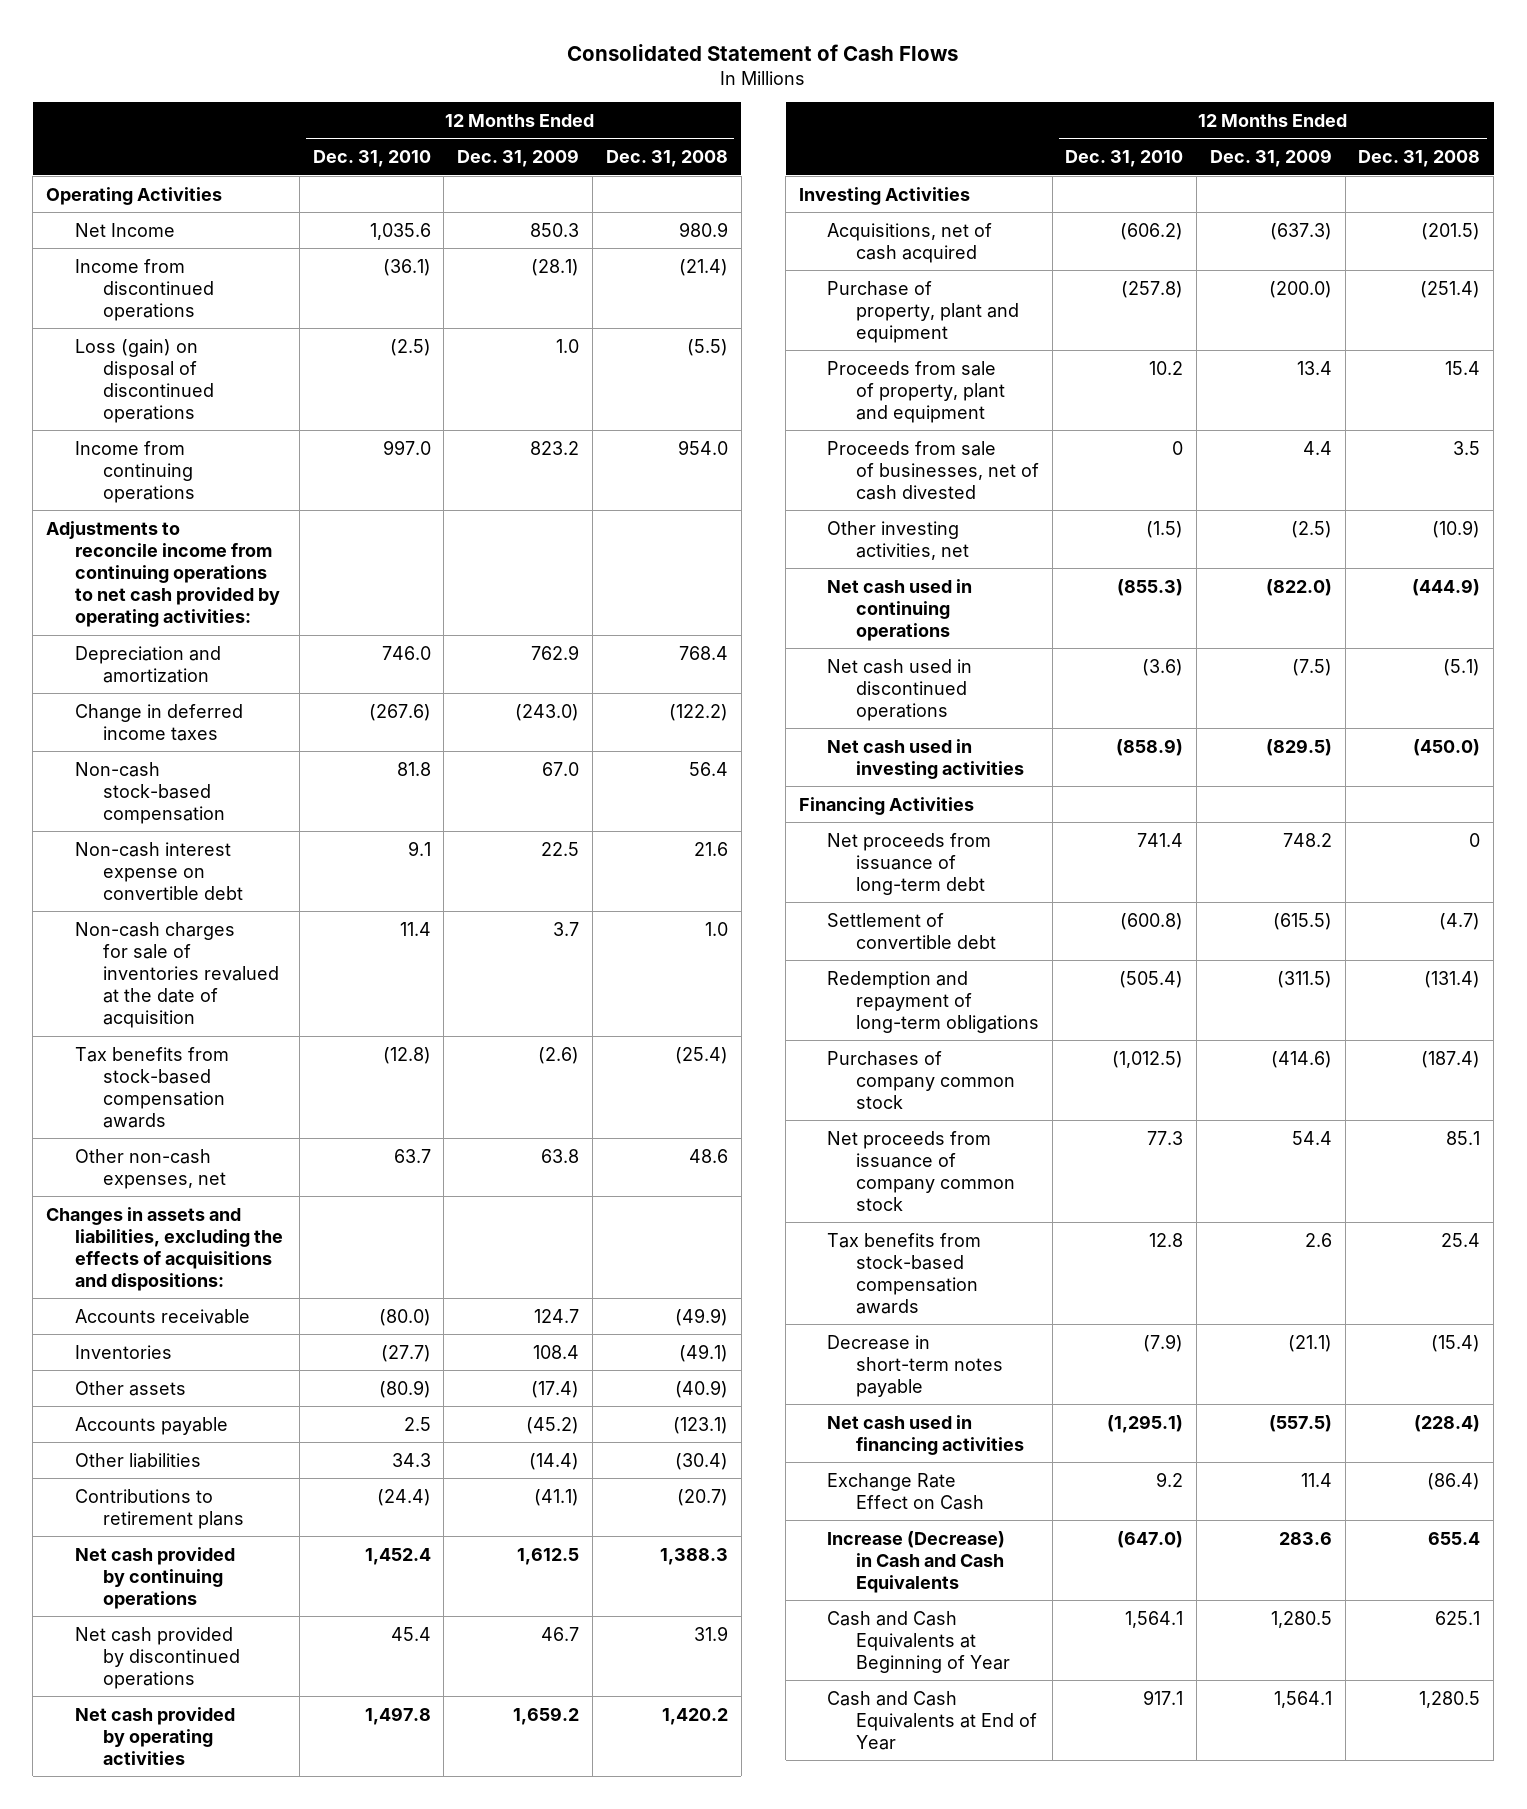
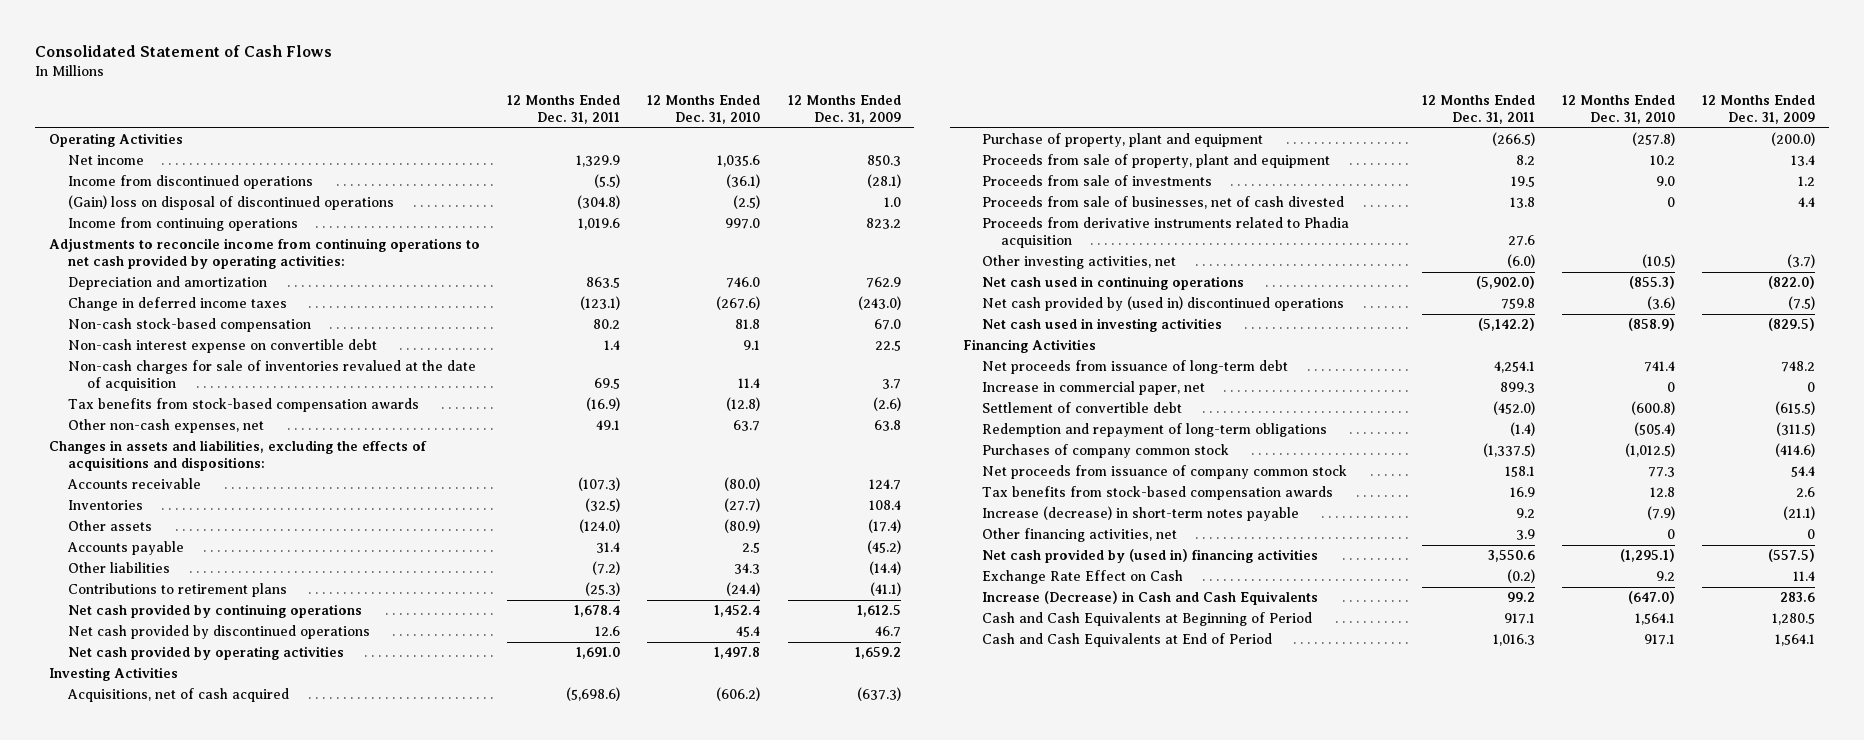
[605,150,728,168] Dec. 31, 2008 -> none
none -> [507,95,621,125] 12 Months Ended Dec. 31, 2011
[74,222,175,237] Net Income -> [67,155,144,166] Net income
[74,338,215,423] Loss (gain) on disposal of discontinued operations -> [67,195,394,211] (Gain) loss on disposal of discontinued operations
none -> [982,175,1213,187] Proceeds from sale of investments
none -> [982,217,1350,249] Proceeds from derivative instruments related to Phadia acquisition
[1146,520,1184,538] (1.5) -> [1641,254,1675,269] (10.5)
[1290,520,1332,538] (2.5) -> [1787,254,1816,269] (3.7)
[827,658,973,721] Net cash used in discontinued operations -> [982,296,1345,312] Net cash provided by (used in) discontinued operations
none -> [982,381,1206,396] Increase in commercial paper, net
[827,1334,1003,1397] Decrease in short-term notes payable -> [982,506,1300,522] Increase (decrease) in short-term notes payable
none -> [982,528,1178,543] Other financing activities, net
[827,1414,1024,1455] Net cash used in financing activities -> [982,549,1319,564] Net cash provided by (used in) financing activities
[827,1610,1010,1673] Cash and Cash Equivalents at Beginning of Year -> [982,612,1313,627] Cash and Cash Equivalents at Beginning of Period
[827,1690,1037,1750] Cash and Cash Equivalents at End of Year -> [982,633,1273,648] Cash and Cash Equivalents at End of Period

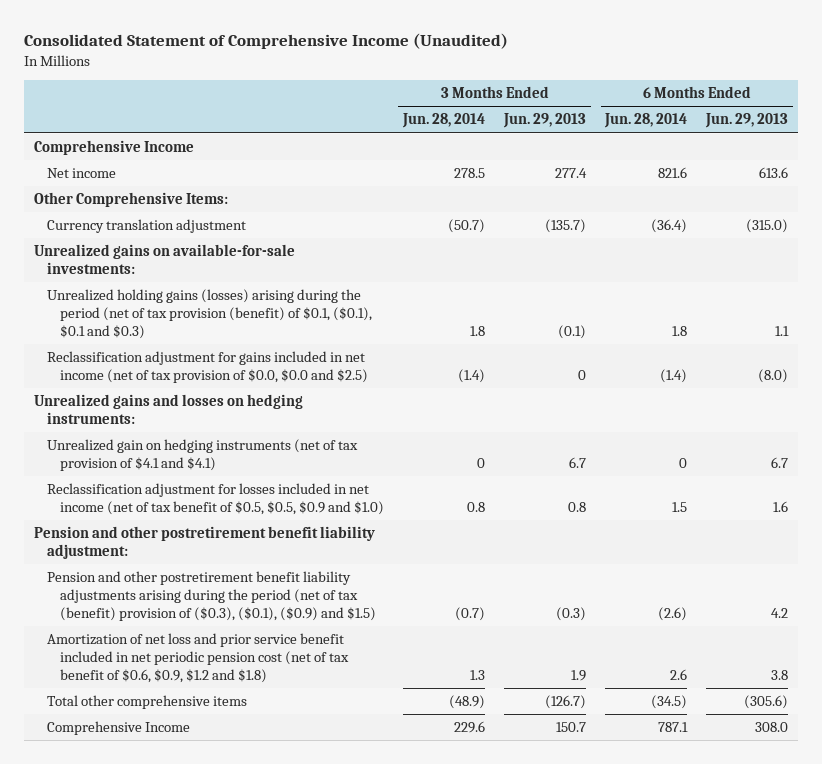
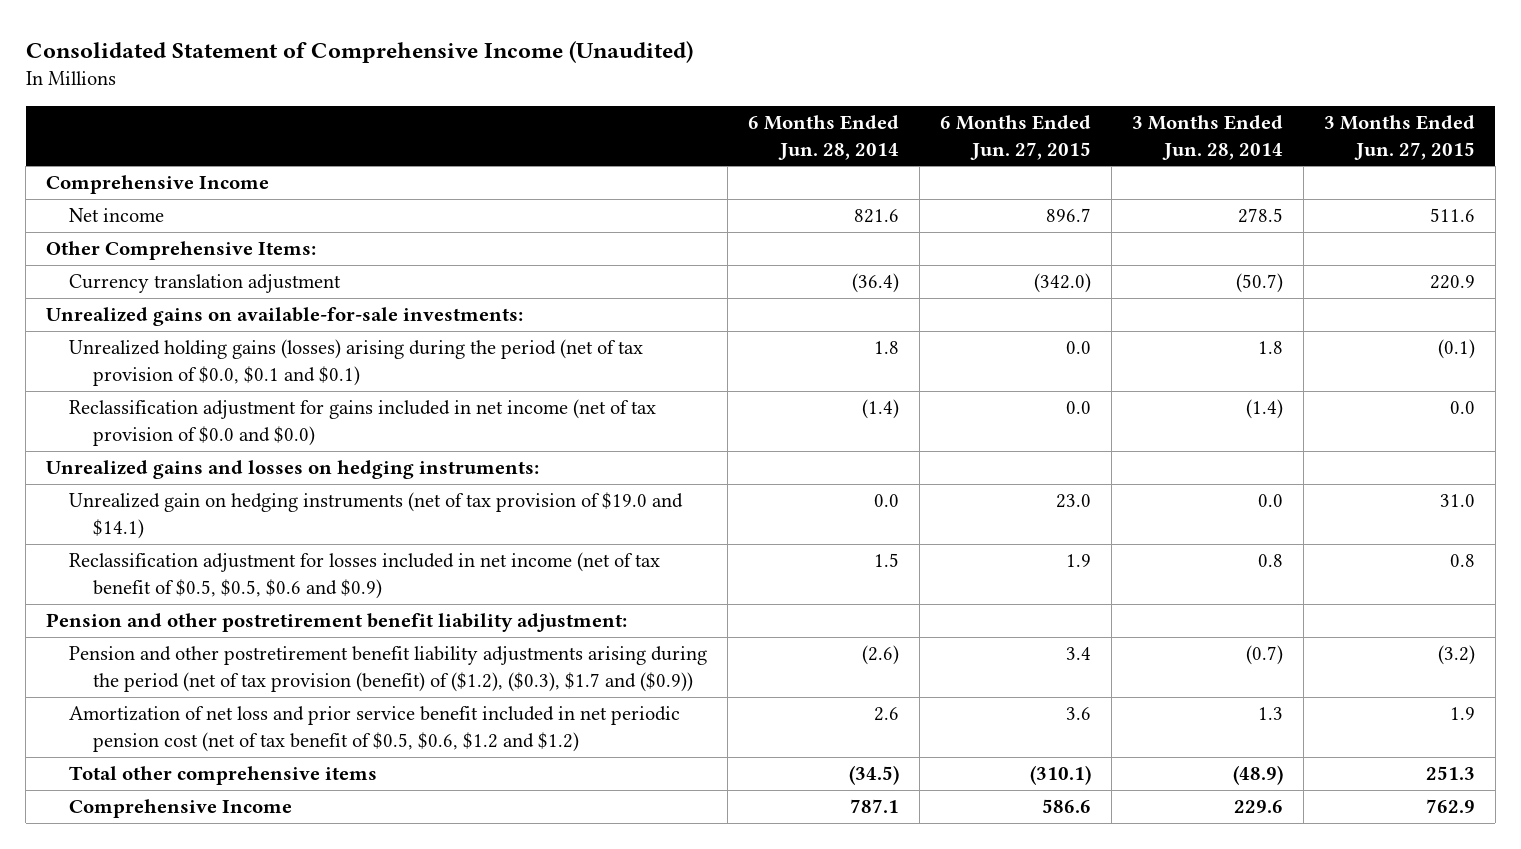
[503,113,587,129] Jun. 29, 2013 -> none
[705,113,789,129] Jun. 29, 2013 -> none
none -> [940,115,1092,160] 6 Months Ended Jun. 27, 2015
none -> [1323,115,1475,160] 3 Months Ended Jun. 27, 2015
[46,289,372,339] Unrealized holding gains (losses) arising during the period (net of tax provision (benefit) of $0.1, ($0.1), $0.1 and $0.3) -> [69,339,644,386] Unrealized holding gains (losses) arising during the period (net of tax provision of $0.0, $0.1 and $0.1)
[46,351,368,383] Reclassification adjustment for gains included in net income (net of tax provision of $0.0, $0.0 and $2.5) -> [69,399,657,446] Reclassification adjustment for gains included in net income (net of tax provision of $0.0 and $0.0)
[46,439,358,471] Unrealized gain on hedging instruments (net of tax provision of $4.1 and $4.1) -> [69,492,684,539] Unrealized gain on hedging instruments (net of tax provision of $19.0 and $14.1)
[477,457,486,468] 0 -> [1258,494,1284,508] 0.0
[679,457,688,468] 0 -> [874,494,900,508] 0.0
[46,483,384,515] Reclassification adjustment for losses included in net income (net of tax benefit of $0.5, $0.5, $0.9 and $1.0) -> [69,552,661,599] Reclassification adjustment for losses included in net income (net of tax benefit of $0.5, $0.5, $0.6 and $0.9)
[46,571,376,621] Pension and other postretirement benefit liability adjustments arising during the period (net of tax (benefit) provision of ($0.3), ($0.1), ($0.9) and $1.5) -> [69,646,708,692] Pension and other postretirement benefit liability adjustments arising during the period (net of tax provision (benefit) of ($1.2), ($0.3), $1.7 and ($0.9))
[46,633,349,683] Amortization of net loss and prior service benefit included in net periodic pension cost (net of tax benefit of $0.6, $0.9, $1.2 and $1.8) -> [69,706,681,752] Amortization of net loss and prior service benefit included in net periodic pension cost (net of tax benefit of $0.5, $0.6, $1.2 and $1.2)

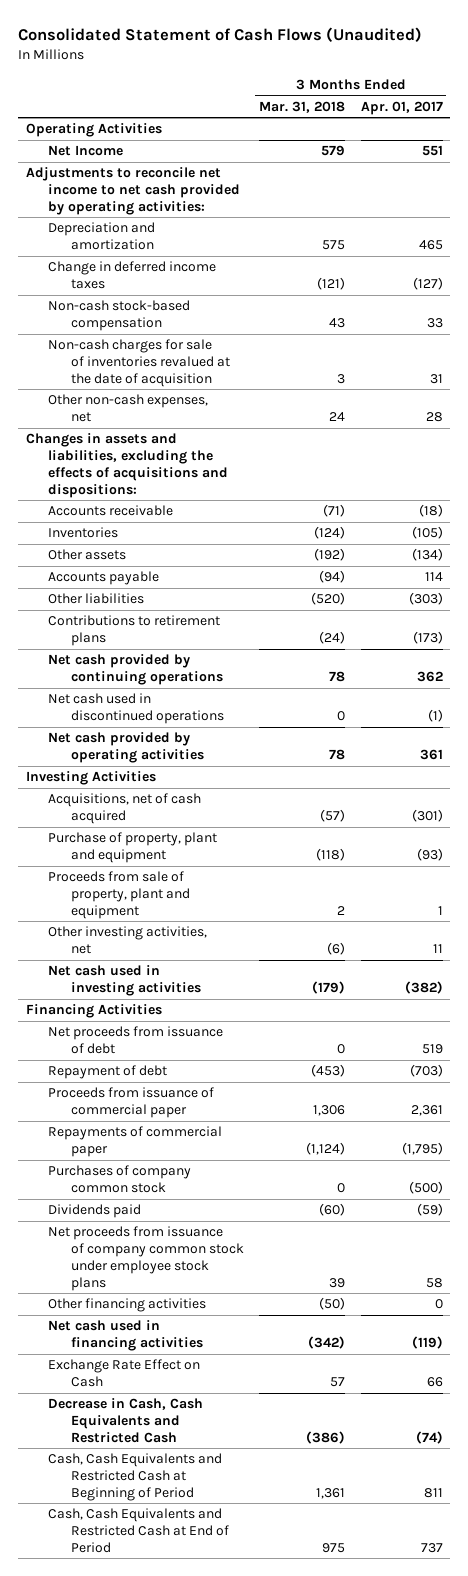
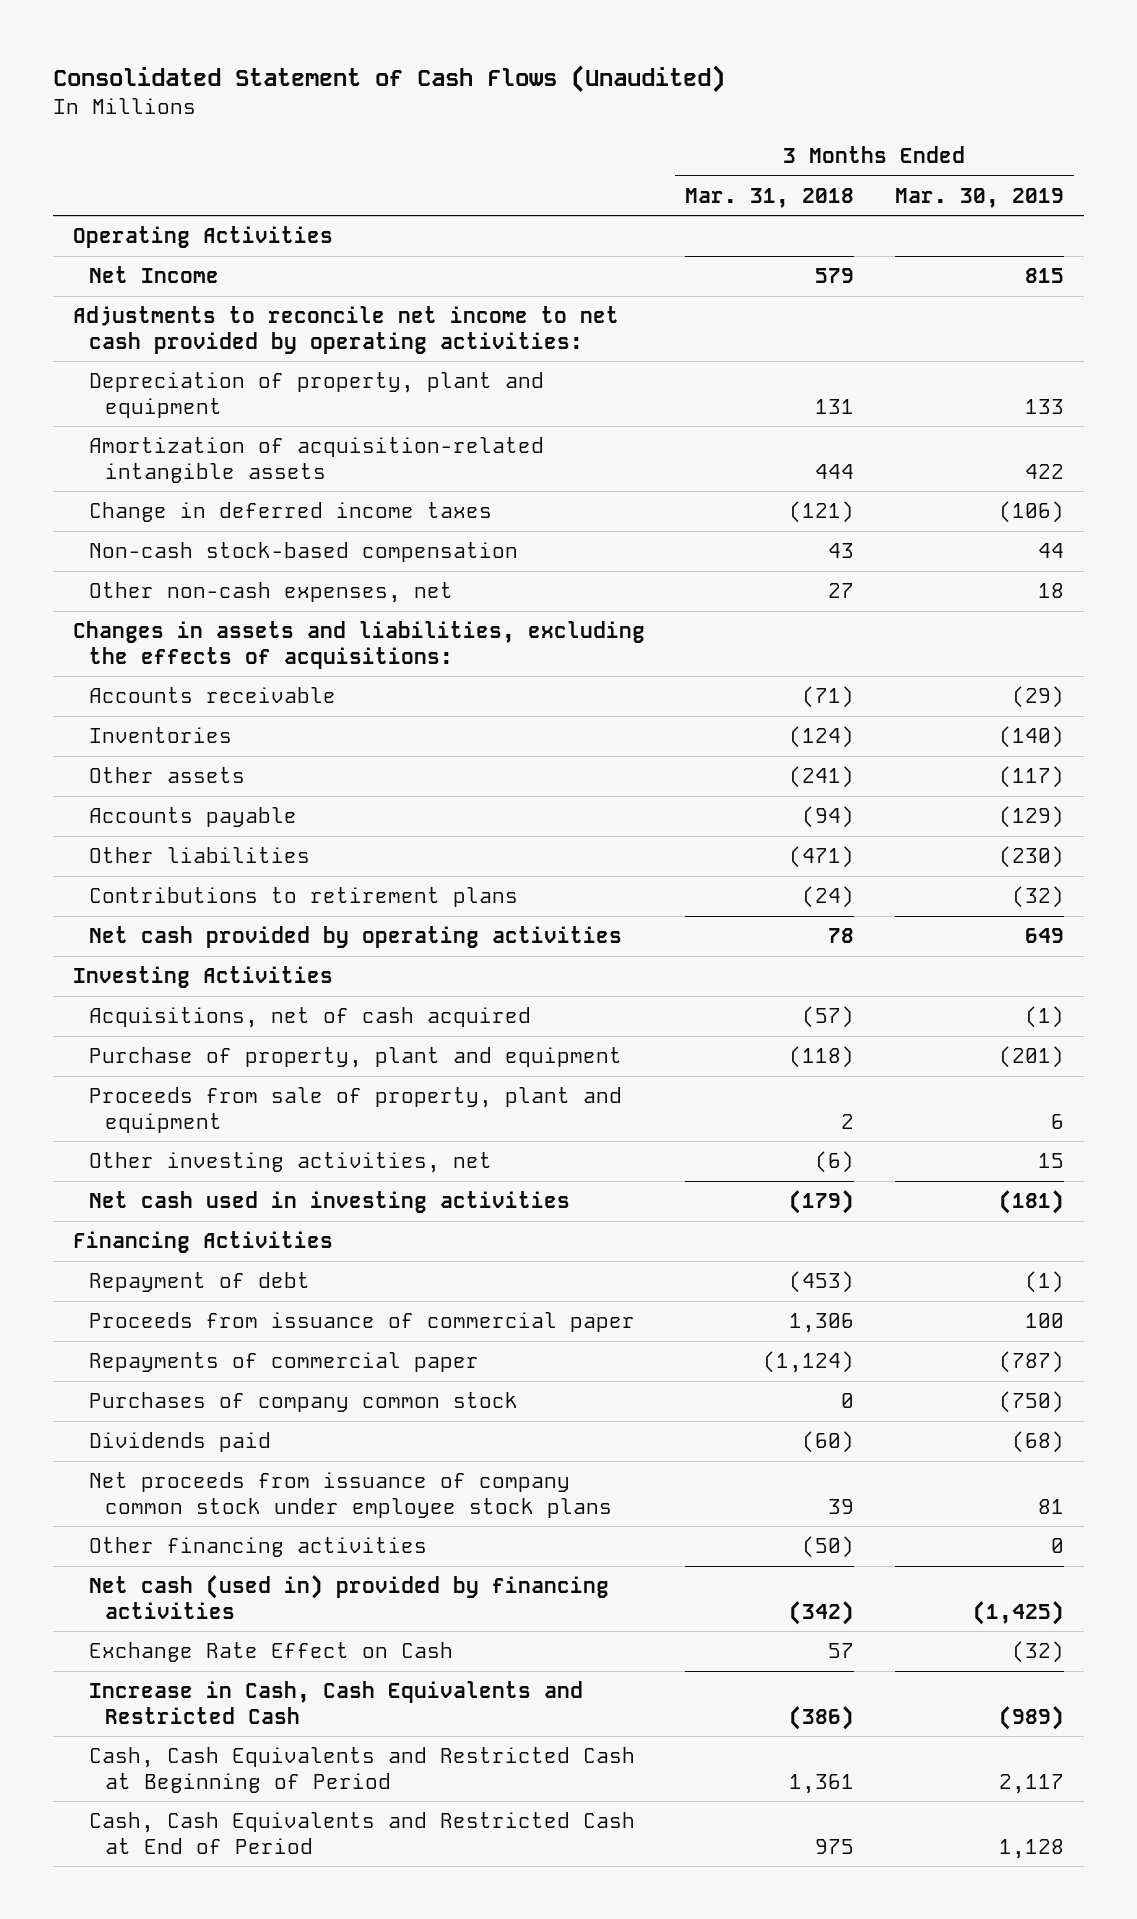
[360,100,443,115] Apr. 01, 2017 -> none
none -> [894,187,1064,208] Mar. 30, 2019
[48,222,156,251] Depreciation and amortization -> none
none -> [89,372,545,418] Depreciation of property, plant and equipment
none -> [89,437,545,483] Amortization of acquisition-related intangible assets
[48,339,230,387] Non-cash charges for sale of inventories revalued at the date of acquisition -> none
[329,412,346,422] 24 -> [828,583,855,599] 27
[25,433,229,498] Changes in assets and liabilities, excluding the effects of acquisitions and dispositions: -> [73,621,646,669] Changes in assets and liabilities, excluding the effects of acquisitions:
[314,548,346,562] (192) -> [789,766,855,789] (241)
[311,592,346,606] (520) -> [789,846,855,869] (471)
[48,654,223,686] Net cash provided by continuing operations -> none
[48,693,224,725] Net cash used in discontinued operations -> none
[48,1026,224,1055] Net proceeds from issuance of debt -> none
[48,1320,203,1352] Net cash used in financing activities -> [89,1575,610,1619] Net cash (used in) provided by financing activities
[48,1398,204,1443] Decrease in Cash, Cash Equivalents and Restricted Cash -> [89,1681,584,1724] Increase in Cash, Cash Equivalents and Restricted Cash

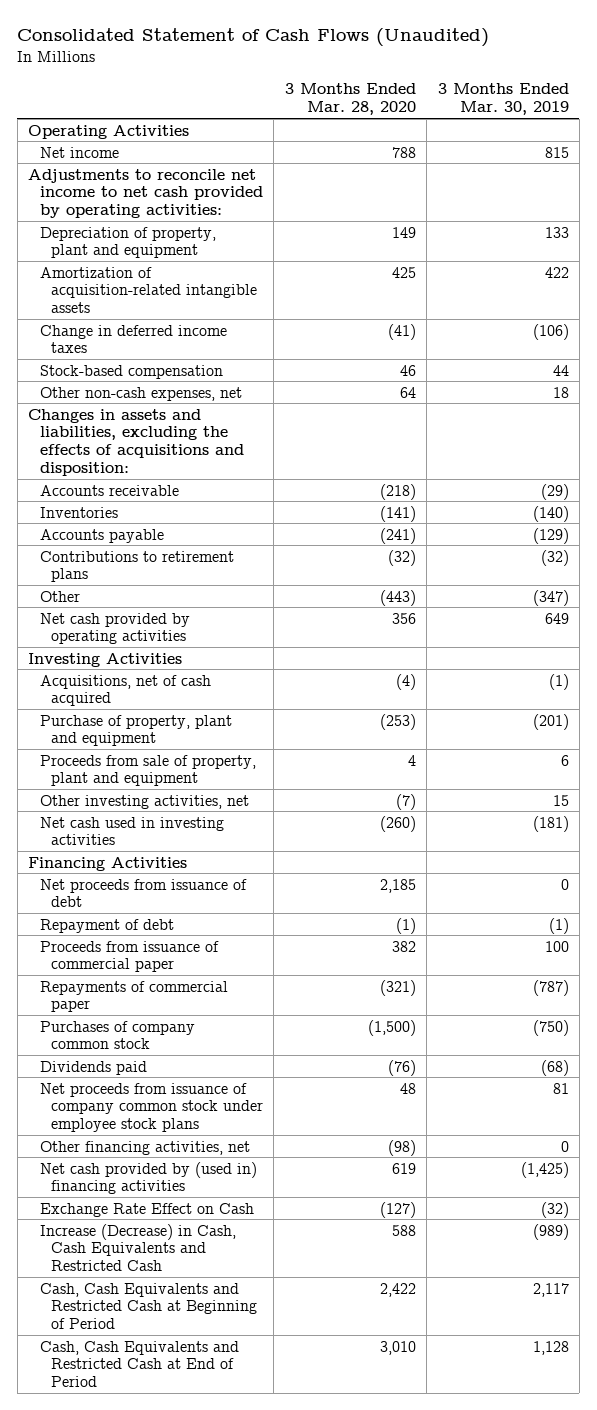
[685,187,855,208] Mar. 31, 2018 -> none
none -> [284,83,416,116] 3 Months Ended Mar. 28, 2020
[89,266,220,284] Net Income -> [39,146,119,158] Net income
[89,542,519,563] Non-cash stock-based compensation -> [39,364,223,379] Stock-based compensation
[73,621,646,669] Changes in assets and liabilities, excluding the effects of acquisitions: -> [28,408,244,477] Changes in assets and liabilities, excluding the effects of acquisitions and disposition:
[89,767,246,784] Other assets -> none
[89,847,311,864] Other liabilities -> none
none -> [39,590,80,602] Other
none -> [39,878,247,908] Net proceeds from issuance of debt
[89,1537,428,1558] Other financing activities -> [39,1140,250,1155] Other financing activities, net
[89,1575,610,1619] Net cash (used in) provided by financing activities -> [39,1161,257,1195] Net cash provided by (used in) financing activities
[89,1681,584,1724] Increase in Cash, Cash Equivalents and Restricted Cash -> [39,1223,236,1272] Increase (Decrease) in Cash, Cash Equivalents and Restricted Cash

